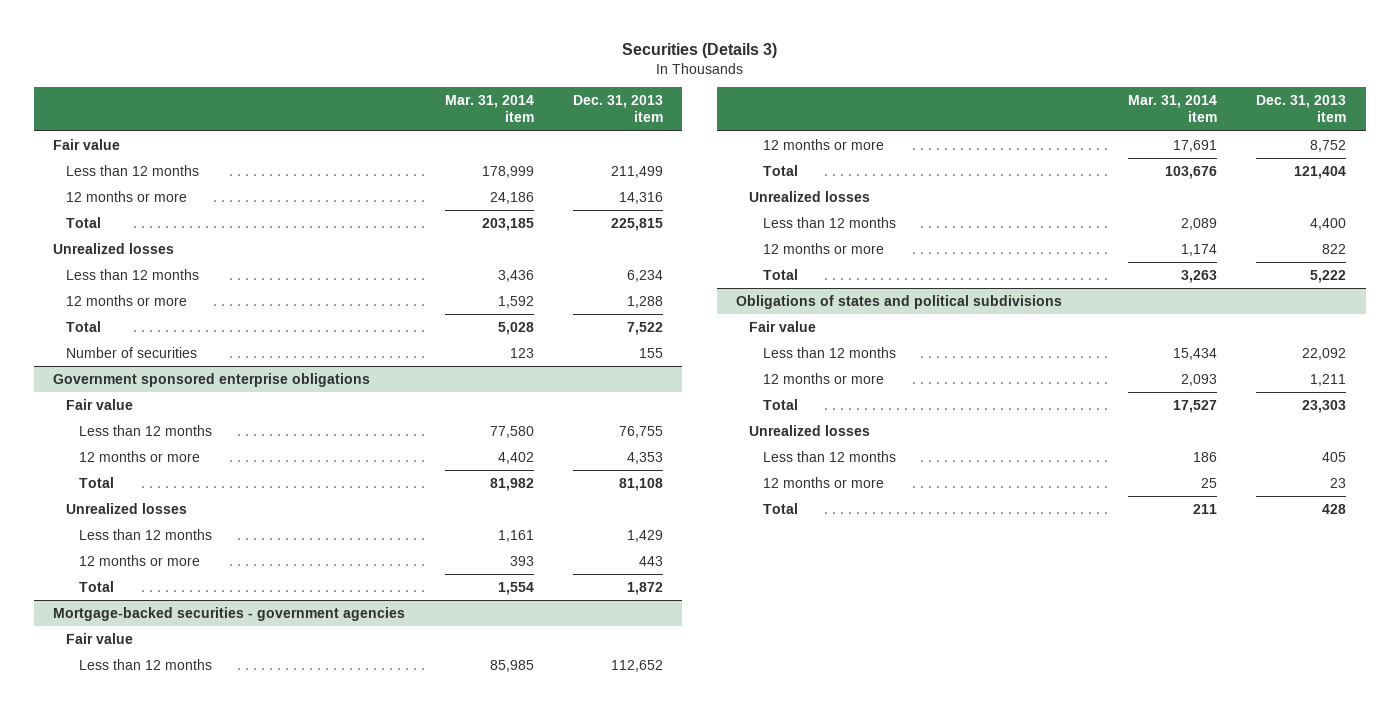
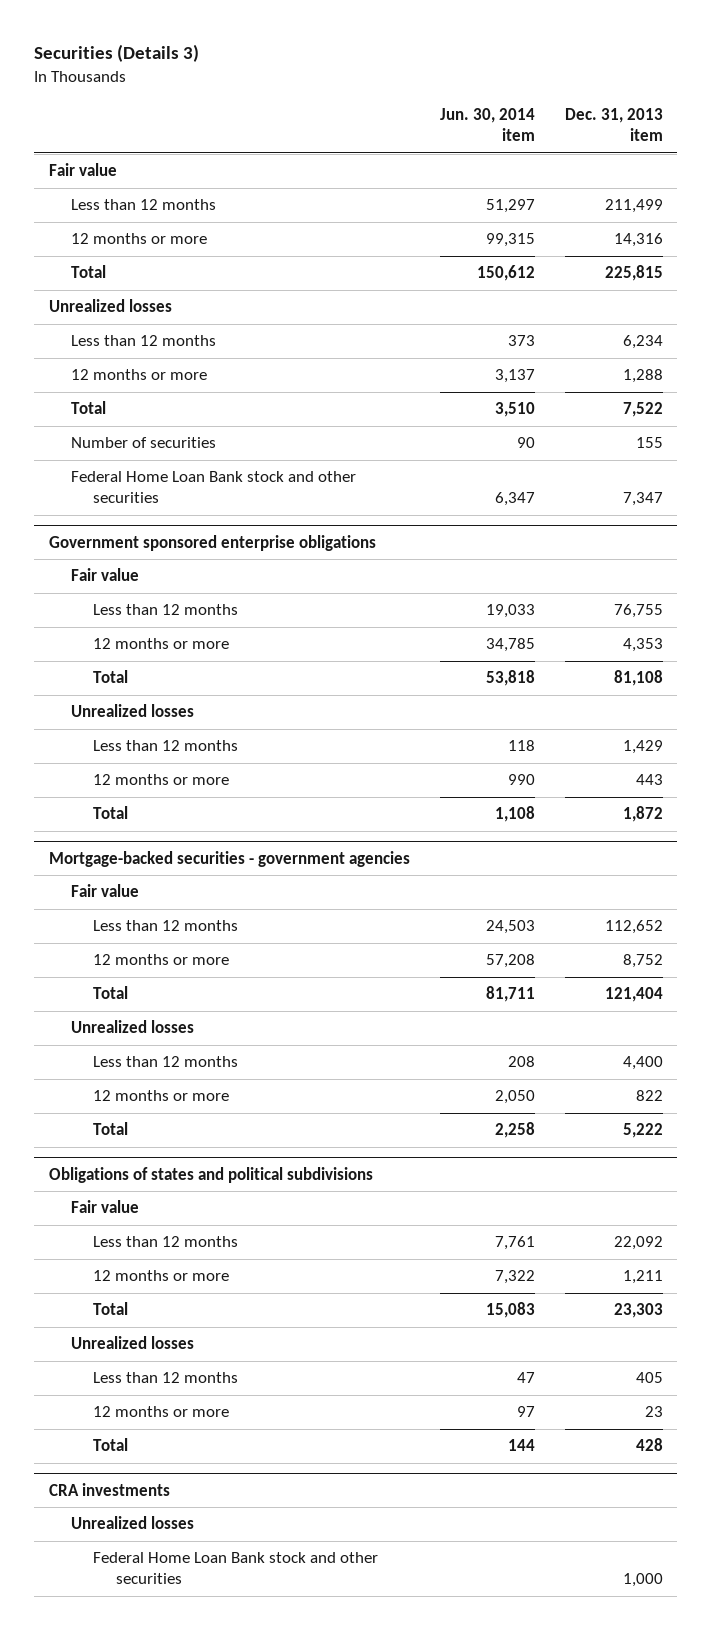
[444,95,534,123] Mar. 31, 2014 item -> none
none -> [439,108,535,142] Jun. 30, 2014 item
none -> [70,471,356,504] Federal Home Loan Bank stock and other securities
none -> [48,1482,170,1496] CRA investments
none -> [70,1516,194,1530] Unrealized losses
none -> [93,1552,379,1585] Federal Home Loan Bank stock and other securities

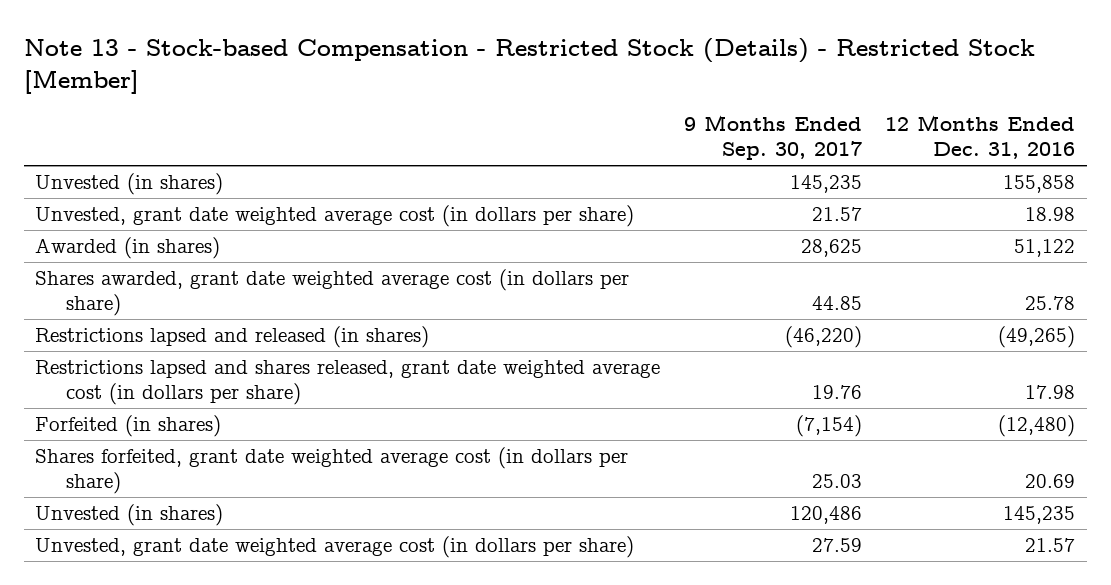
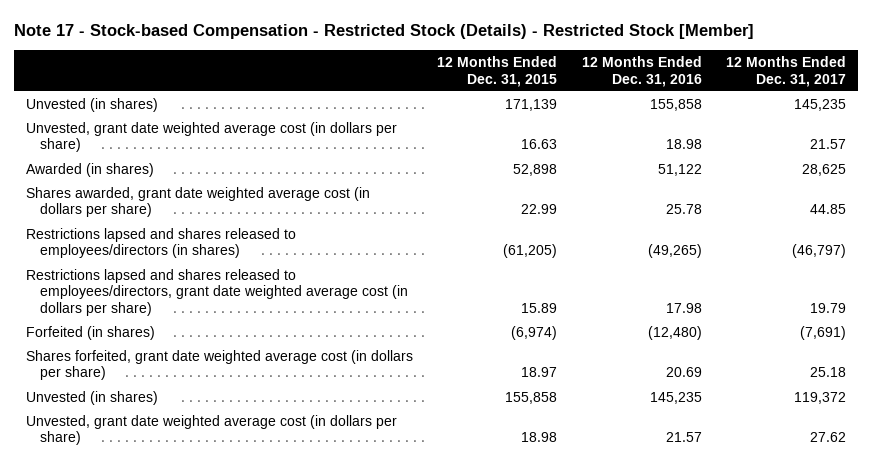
[23,37,1035,94] Note 13 - Stock-based Compensation - Restricted Stock (Details) - Restricted Stock [Member] -> [13,23,754,39] Note 17 - Stock-based Compensation - Restricted Stock (Details) - Restricted Stock [Member]
[683,115,862,161] 9 Months Ended Sep. 30, 2017 -> none
none -> [437,56,558,87] 12 Months Ended Dec. 31, 2015
none -> [726,56,847,87] 12 Months Ended Dec. 31, 2017
[35,326,430,349] Restrictions lapsed and released (in shares) -> [26,227,297,259] Restrictions lapsed and shares released to employees/directors (in shares)
[35,360,661,406] Restrictions lapsed and shares released, grant date weighted average cost (in dollars per share) -> [26,268,409,317] Restrictions lapsed and shares released to employees/directors, grant date weighted average cost (in dollars per share)

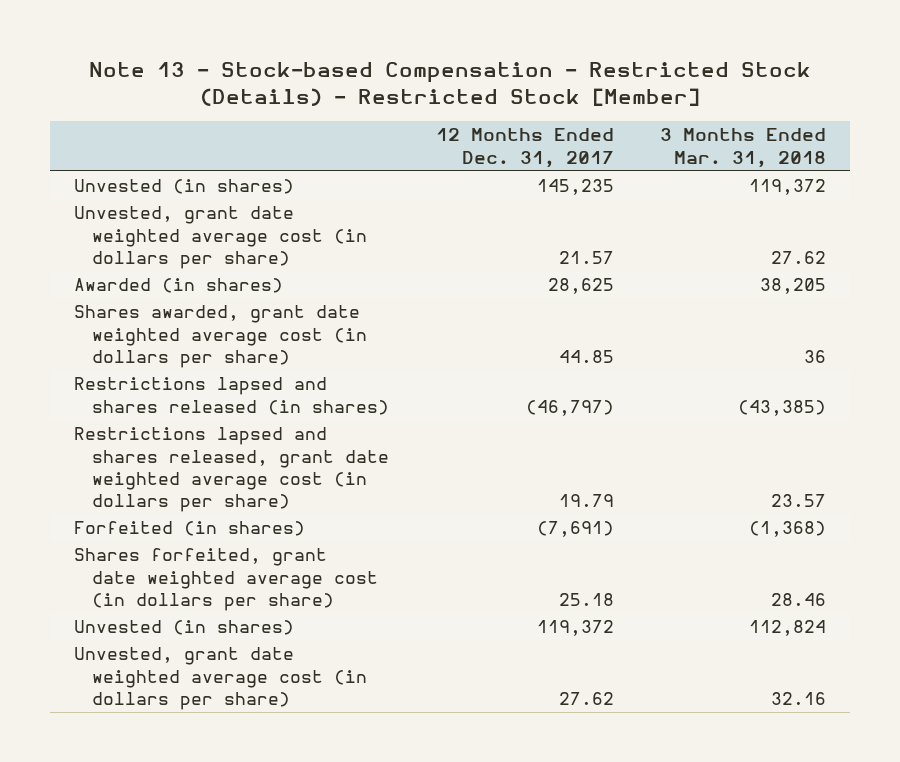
[13,23,754,39] Note 17 - Stock-based Compensation - Restricted Stock (Details) - Restricted Stock [Member] -> [89,62,812,107] Note 13 - Stock-based Compensation - Restricted Stock (Details) - Restricted Stock [Member]
[437,56,558,87] 12 Months Ended Dec. 31, 2015 -> none
[581,56,702,87] 12 Months Ended Dec. 31, 2016 -> none
none -> [660,128,827,168] 3 Months Ended Mar. 31, 2018
[26,227,297,259] Restrictions lapsed and shares released to employees/directors (in shares) -> [73,377,389,415] Restrictions lapsed and shares released (in shares)
[26,268,409,317] Restrictions lapsed and shares released to employees/directors, grant date weighted average cost (in dollars per share) -> [73,427,389,513] Restrictions lapsed and shares released, grant date weighted average cost (in dollars per share)

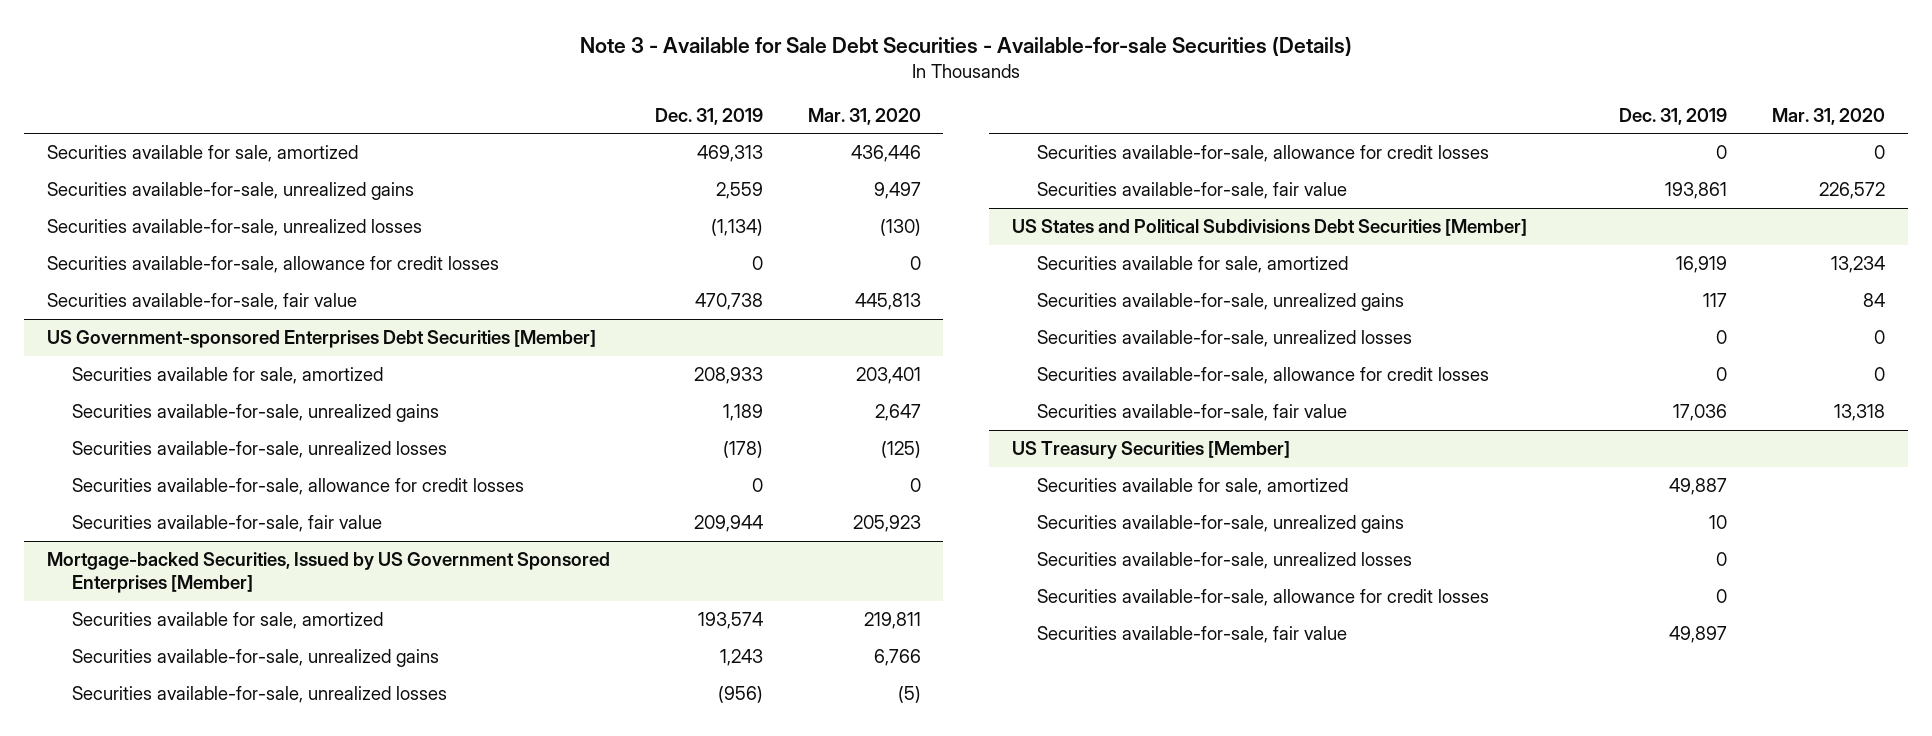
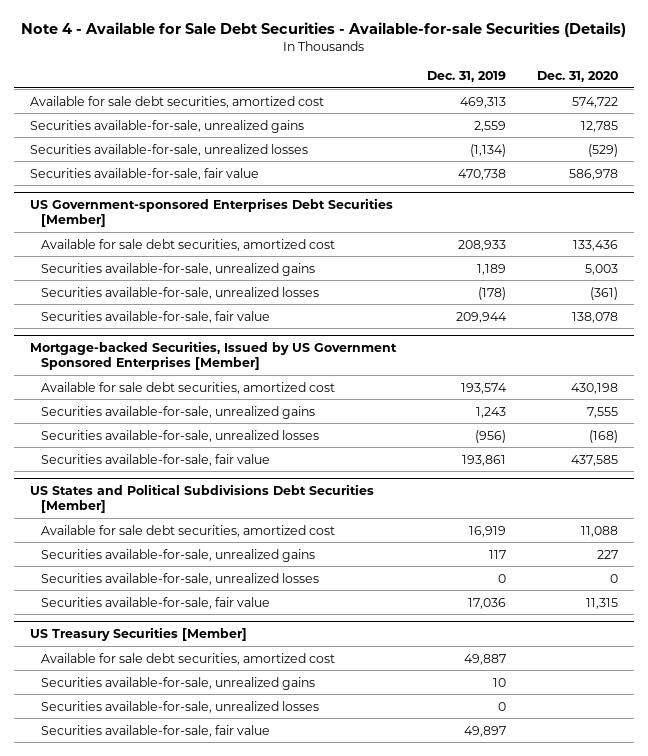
[580,36,1353,57] Note 3 - Available for Sale Debt Securities - Available-for-sale Securities (Details) -> [20,21,626,37] Note 4 - Available for Sale Debt Securities - Available-for-sale Securities (Details)
[807,107,921,125] Mar. 31, 2020 -> none
none -> [537,71,619,83] Dec. 31, 2020
[46,145,358,163] Securities available for sale, amortized -> [29,95,324,108] Available for sale debt securities, amortized cost
[46,256,499,274] Securities available-for-sale, allowance for credit losses -> none
[71,367,383,385] Securities available for sale, amortized -> [41,238,336,251] Available for sale debt securities, amortized cost
[71,478,524,496] Securities available-for-sale, allowance for credit losses -> none
[71,612,383,630] Securities available for sale, amortized -> [41,381,336,394] Available for sale debt securities, amortized cost
[1036,145,1489,163] Securities available-for-sale, allowance for credit losses -> none
[1036,256,1348,274] Securities available for sale, amortized -> [41,524,336,537] Available for sale debt securities, amortized cost
[1036,367,1489,385] Securities available-for-sale, allowance for credit losses -> none
[1036,478,1348,496] Securities available for sale, amortized -> [41,652,336,665] Available for sale debt securities, amortized cost
[1036,589,1489,607] Securities available-for-sale, allowance for credit losses -> none

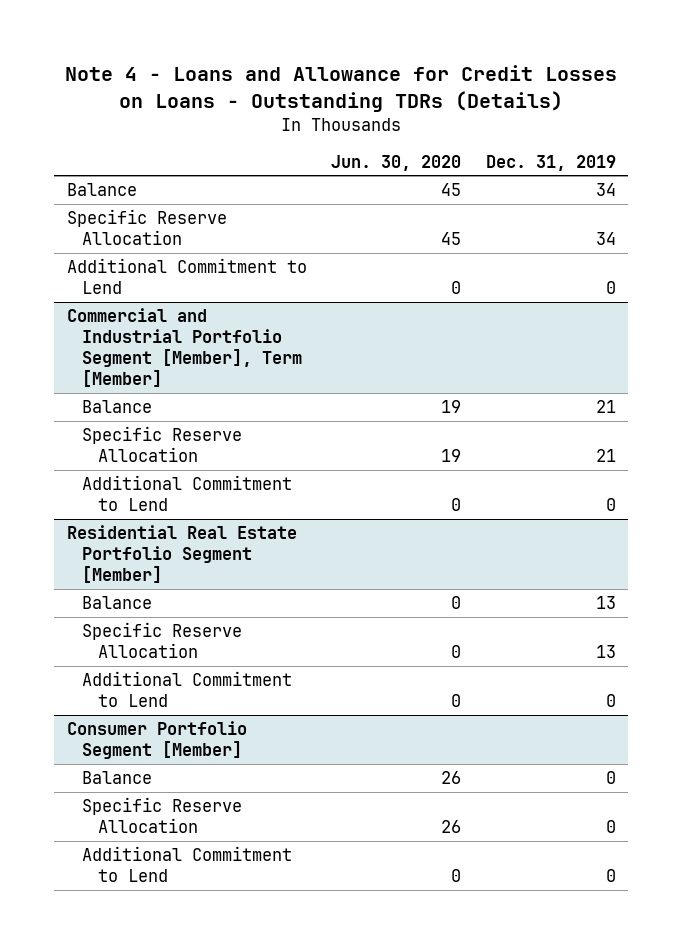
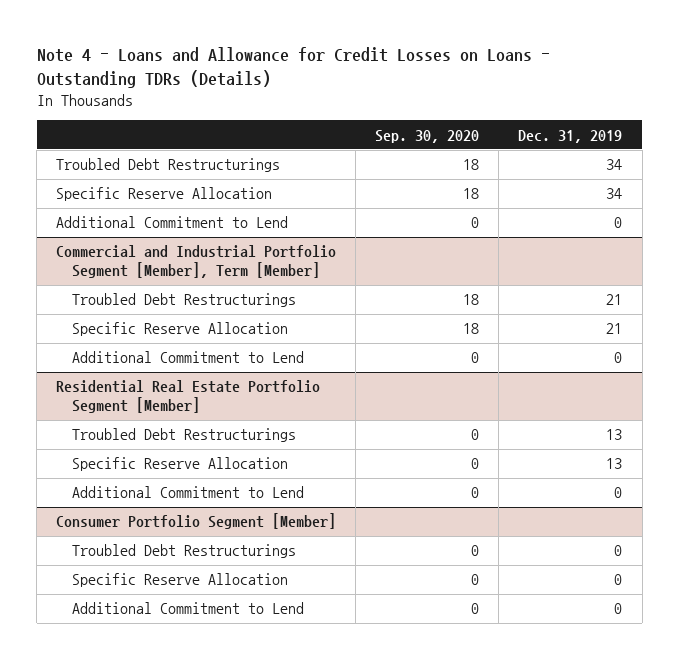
[331,154,462,171] Jun. 30, 2020 -> none
none -> [375,129,480,143] Sep. 30, 2020
[66,183,137,197] Balance -> [56,158,281,173] Troubled Debt Restructurings
[82,400,153,414] Balance -> [72,293,297,308] Troubled Debt Restructurings
[82,596,153,610] Balance -> [72,428,297,443] Troubled Debt Restructurings
[82,771,153,785] Balance -> [72,544,297,559] Troubled Debt Restructurings

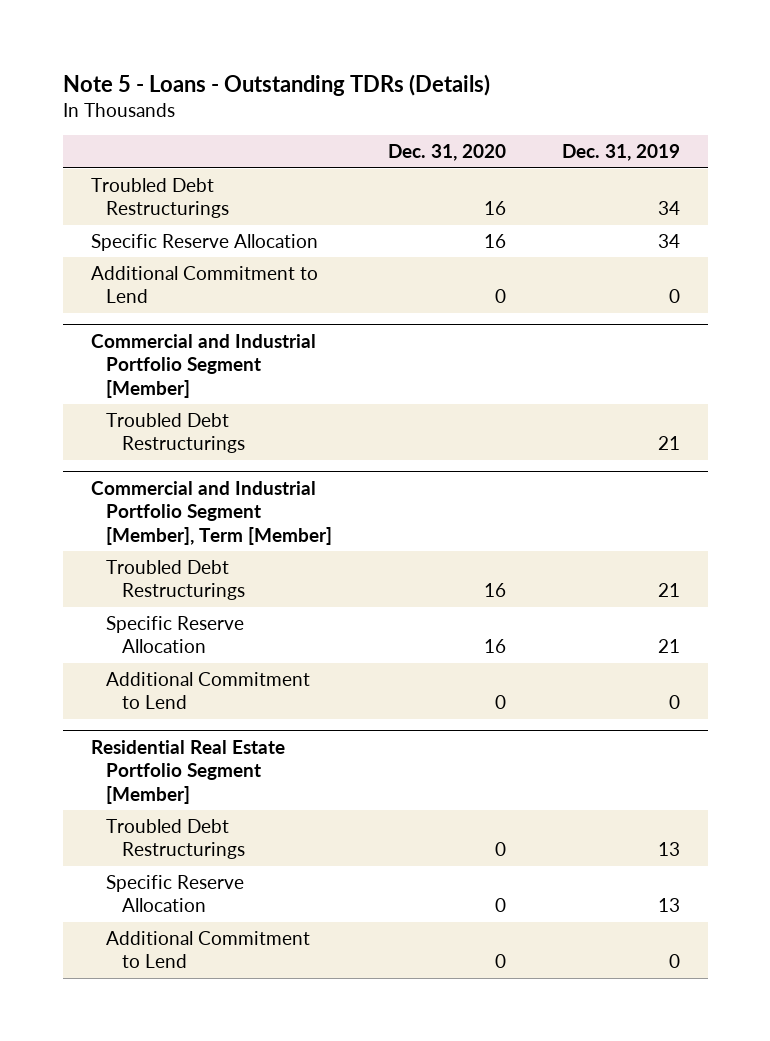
[36,47,550,89] Note 4 - Loans and Allowance for Credit Losses on Loans - Outstanding TDRs (Details) -> [62,73,490,96] Note 5 - Loans - Outstanding TDRs (Details)
[375,129,480,143] Sep. 30, 2020 -> none
none -> [388,144,507,162] Dec. 31, 2020
none -> [90,333,316,398] Commercial and Industrial Portfolio Segment [Member]
none -> [106,412,246,454] Troubled Debt Restructurings
[56,513,337,530] Consumer Portfolio Segment [Member] -> none
[72,544,297,559] Troubled Debt Restructurings -> none
[72,573,289,588] Specific Reserve Allocation -> none
[72,602,305,615] Additional Commitment to Lend -> none

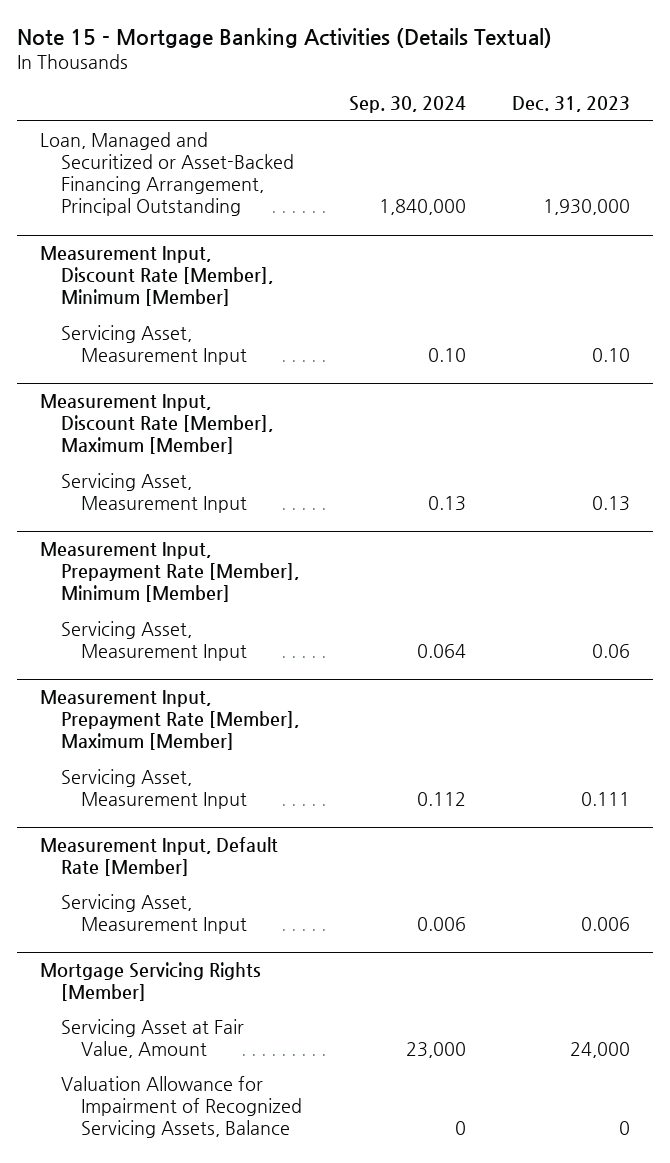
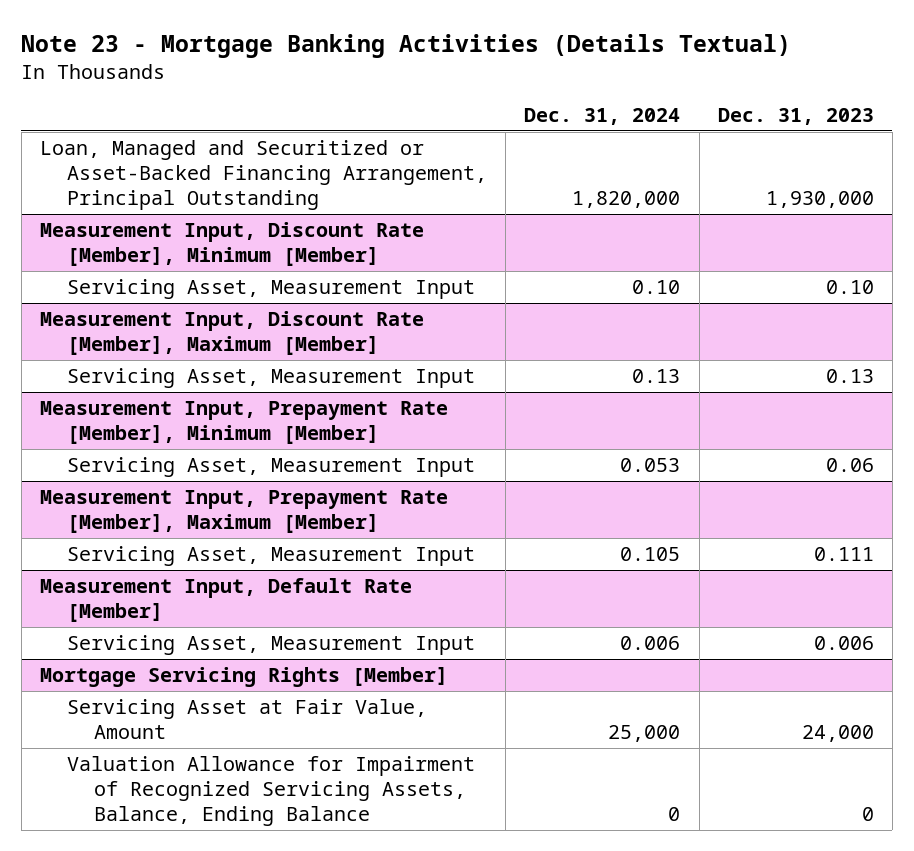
[16,28,552,49] Note 15 - Mortgage Banking Activities (Details Textual) -> [21,34,792,59] Note 23 - Mortgage Banking Activities (Details Textual)
[348,96,466,114] Sep. 30, 2024 -> none
none -> [524,107,681,125] Dec. 31, 2024
[60,1075,303,1139] Valuation Allowance for Impairment of Recognized Servicing Assets, Balance -> [66,756,475,826] Valuation Allowance for Impairment of Recognized Servicing Assets, Balance, Ending Balance

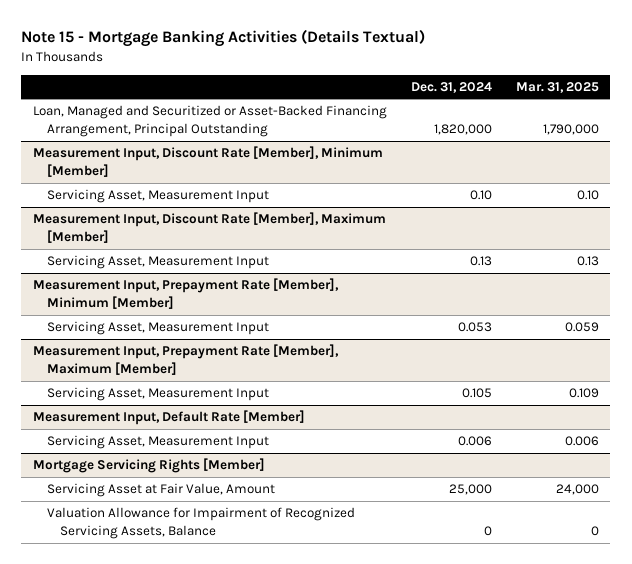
[21,34,792,59] Note 23 - Mortgage Banking Activities (Details Textual) -> [21,29,426,48] Note 15 - Mortgage Banking Activities (Details Textual)
[717,107,874,125] Dec. 31, 2023 -> none
none -> [515,81,599,93] Mar. 31, 2025
[66,756,475,826] Valuation Allowance for Impairment of Recognized Servicing Assets, Balance, Ending Balance -> [46,507,355,540] Valuation Allowance for Impairment of Recognized Servicing Assets, Balance

